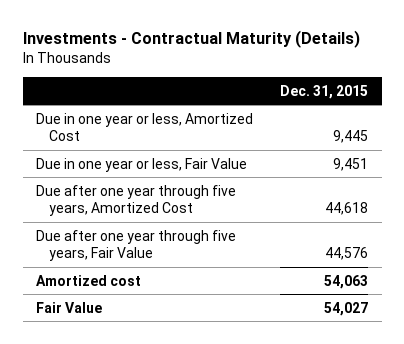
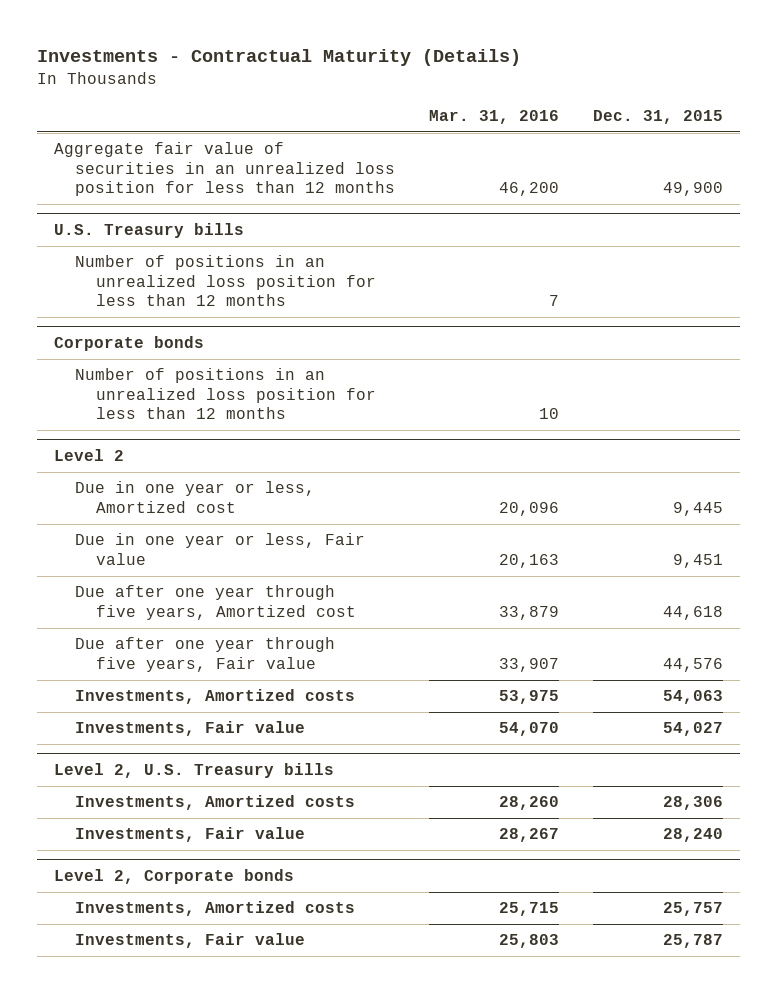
none -> [428,110,559,125] Mar. 31, 2016
none -> [53,142,395,197] Aggregate fair value of securities in an unrealized loss position for less than 12 months
none -> [53,223,244,239] U.S. Treasury bills
none -> [74,255,376,307] Number of positions in an unrealized loss position for less than 12 months
none -> [53,336,204,352] Corporate bonds
none -> [74,368,376,420] Number of positions in an unrealized loss position for less than 12 months
none -> [53,449,124,462] Level 2
[36,112,254,142] Due in one year or less, Amortized Cost -> [74,481,315,513] Due in one year or less, Amortized cost
[36,157,248,172] Due in one year or less, Fair Value -> [74,533,365,565] Due in one year or less, Fair value
[36,184,237,217] Due after one year through five years, Amortized Cost -> [74,585,356,620] Due after one year through five years, Amortized cost
[36,229,237,262] Due after one year through five years, Fair Value -> [74,637,335,672] Due after one year through five years, Fair value
[36,274,142,286] Amortized cost -> [74,689,355,705] Investments, Amortized costs
[36,301,103,313] Fair Value -> [74,721,305,737] Investments, Fair value
none -> [53,763,334,779] Level 2, U.S. Treasury bills
none -> [74,795,355,811] Investments, Amortized costs
none -> [74,827,305,843] Investments, Fair value
none -> [53,869,294,885] Level 2, Corporate bonds
none -> [74,901,355,917] Investments, Amortized costs
none -> [74,933,305,949] Investments, Fair value

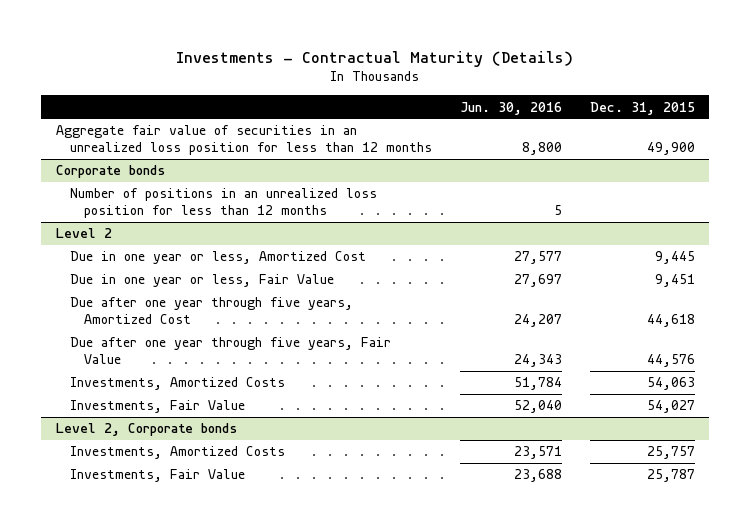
[428,110,559,125] Mar. 31, 2016 -> none
none -> [460,101,563,115] Jun. 30, 2016
[53,223,244,239] U.S. Treasury bills -> none
[74,255,376,307] Number of positions in an unrealized loss position for less than 12 months -> none
[53,763,334,779] Level 2, U.S. Treasury bills -> none
[74,795,355,811] Investments, Amortized costs -> none
[74,827,305,843] Investments, Fair value -> none
[74,481,315,513] Due in one year or less, Amortized cost -> [69,251,366,265] Due in one year or less, Amortized Cost
[74,533,365,565] Due in one year or less, Fair value -> [69,274,334,288] Due in one year or less, Fair Value
[74,585,356,620] Due after one year through five years, Amortized cost -> [69,297,353,325] Due after one year through five years, Amortized Cost
[74,637,335,672] Due after one year through five years, Fair value -> [69,337,391,365] Due after one year through five years, Fair Value
[74,689,355,705] Investments, Amortized costs -> [69,377,285,391] Investments, Amortized Costs
[74,721,305,737] Investments, Fair value -> [69,400,245,414] Investments, Fair Value
[74,901,355,917] Investments, Amortized costs -> [69,446,285,460] Investments, Amortized Costs
[74,933,305,949] Investments, Fair value -> [69,469,245,483] Investments, Fair Value

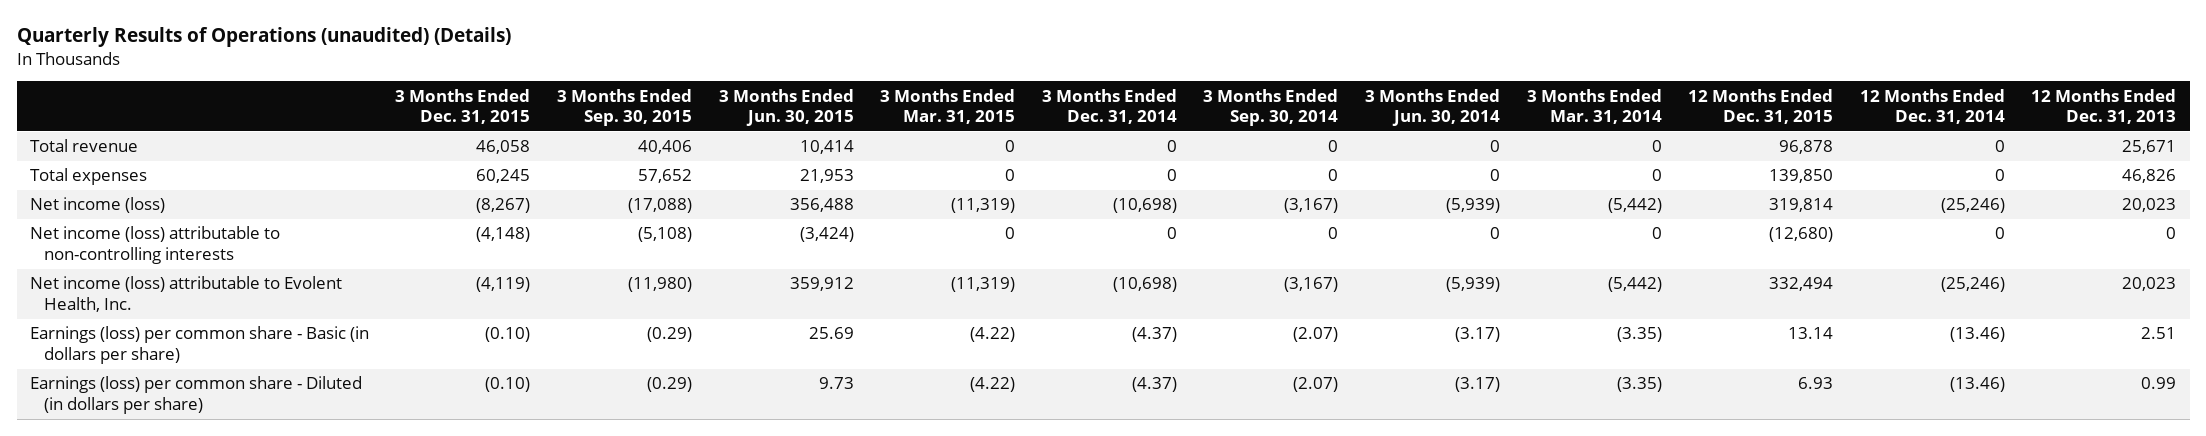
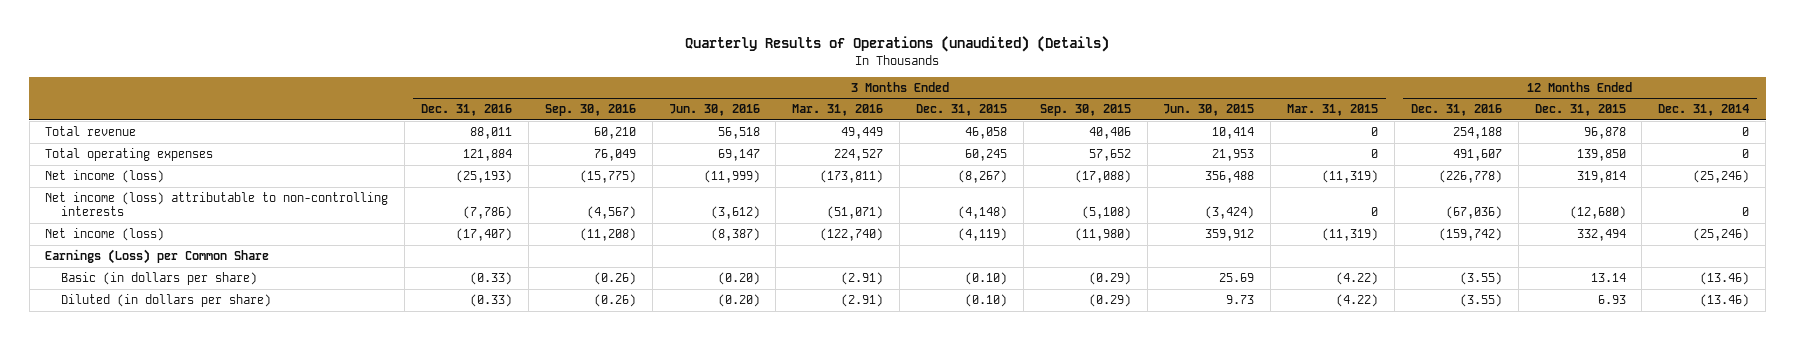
[1041,88,1177,125] 3 Months Ended Dec. 31, 2014 -> none
[1203,88,1339,127] 3 Months Ended Sep. 30, 2014 -> none
[1365,88,1501,127] 3 Months Ended Jun. 30, 2014 -> none
[1526,88,1662,125] 3 Months Ended Mar. 31, 2014 -> none
[2031,88,2177,125] 12 Months Ended Dec. 31, 2013 -> none
none -> [421,104,513,117] Dec. 31, 2016
none -> [544,104,636,117] Sep. 30, 2016
none -> [668,104,760,117] Jun. 30, 2016
none -> [792,104,884,117] Mar. 31, 2016
none -> [1410,104,1502,117] Dec. 31, 2016
[29,168,147,186] Total expenses -> [45,148,214,162] Total operating expenses
[29,276,342,313] Net income (loss) attributable to Evolent Health, Inc. -> [45,228,165,242] Net income (loss)
none -> [45,249,270,265] Earnings (Loss) per Common Share
[29,326,369,365] Earnings (loss) per common share - Basic (in dollars per share) -> [61,272,258,286] Basic (in dollars per share)
[29,376,362,415] Earnings (loss) per common share - Diluted (in dollars per share) -> [61,294,272,308] Diluted (in dollars per share)

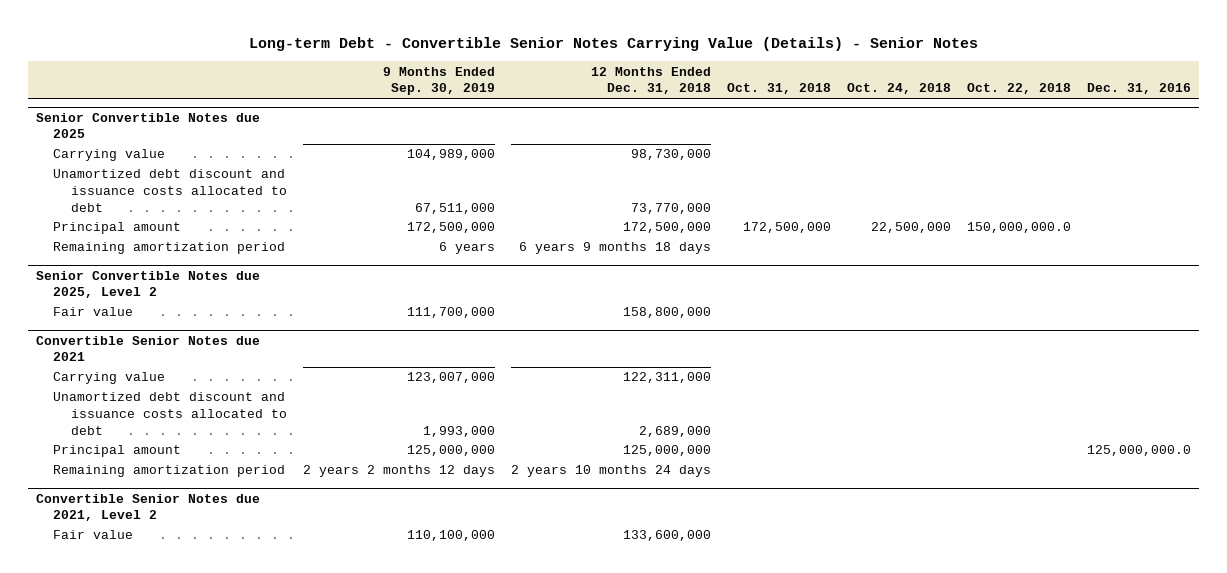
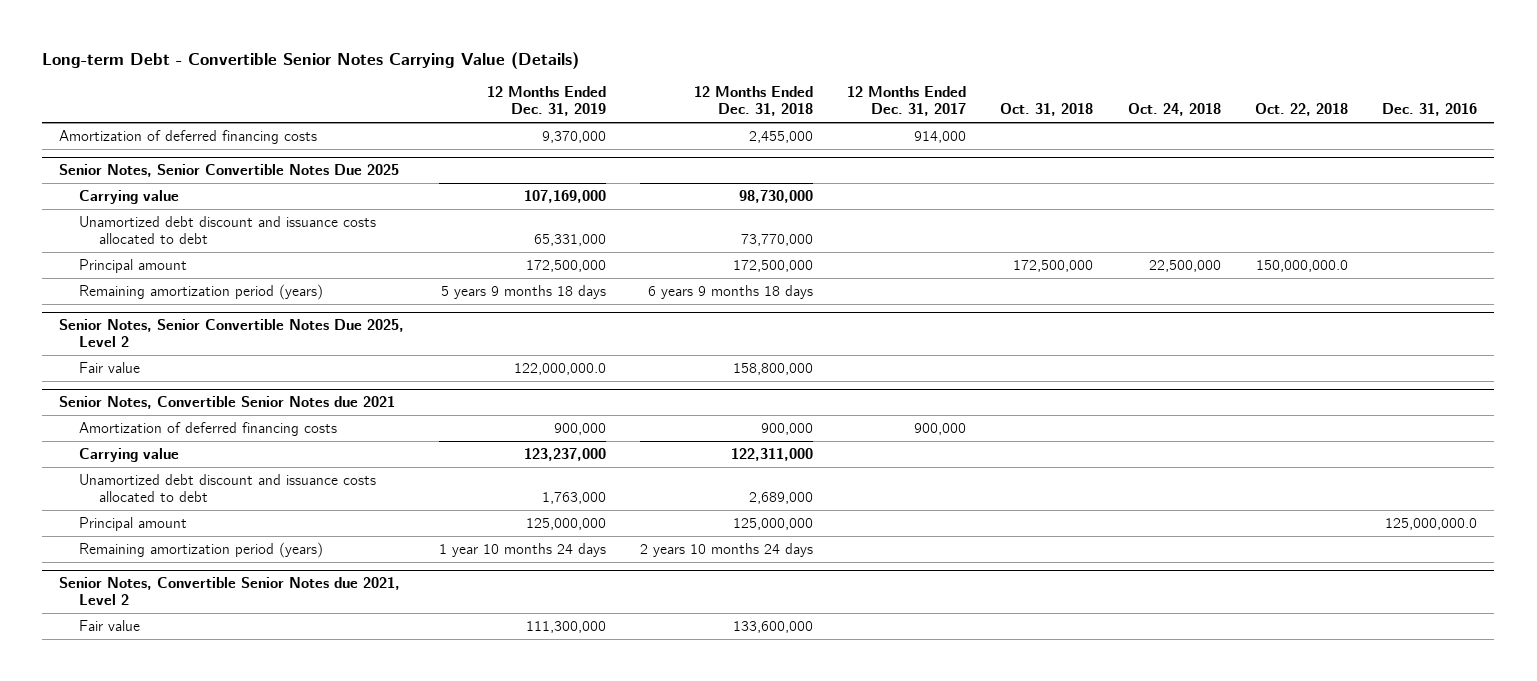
[248,37,978,52] Long-term Debt - Convertible Senior Notes Carrying Value (Details) - Senior Notes -> [42,51,580,69] Long-term Debt - Convertible Senior Notes Carrying Value (Details)
[382,66,495,96] 9 Months Ended Sep. 30, 2019 -> none
none -> [486,86,606,117] 12 Months Ended Dec. 31, 2019
none -> [847,86,967,117] 12 Months Ended Dec. 31, 2017
none -> [59,129,318,144] Amortization of deferred financing costs
[36,112,261,139] Senior Convertible Notes due 2025 -> [59,164,400,178] Senior Notes, Senior Convertible Notes Due 2025
[53,242,286,255] Remaining amortization period -> [79,283,324,300] Remaining amortization period (years)
[36,270,261,299] Senior Convertible Notes due 2025, Level 2 -> [59,319,405,348] Senior Notes, Senior Convertible Notes Due 2025, Level 2
[36,335,261,362] Convertible Senior Notes due 2021 -> [59,396,396,410] Senior Notes, Convertible Senior Notes due 2021
none -> [79,421,338,436] Amortization of deferred financing costs
[53,465,286,478] Remaining amortization period -> [79,541,324,558] Remaining amortization period (years)
[36,493,261,522] Convertible Senior Notes due 2021, Level 2 -> [59,577,401,606] Senior Notes, Convertible Senior Notes due 2021, Level 2

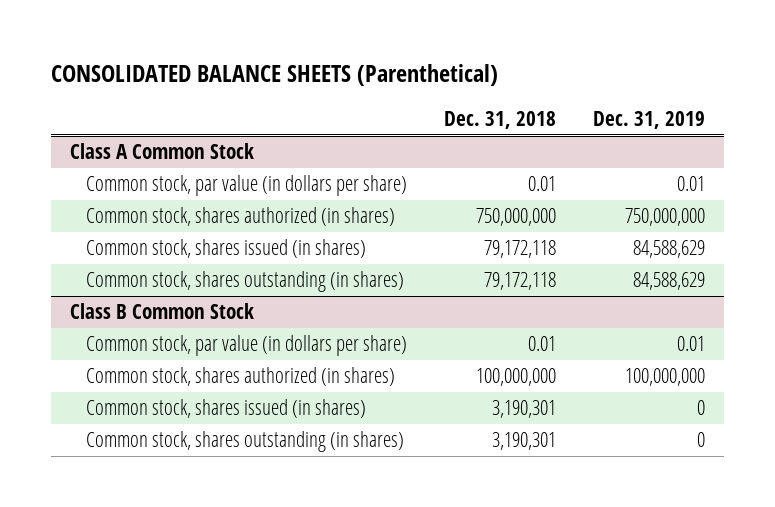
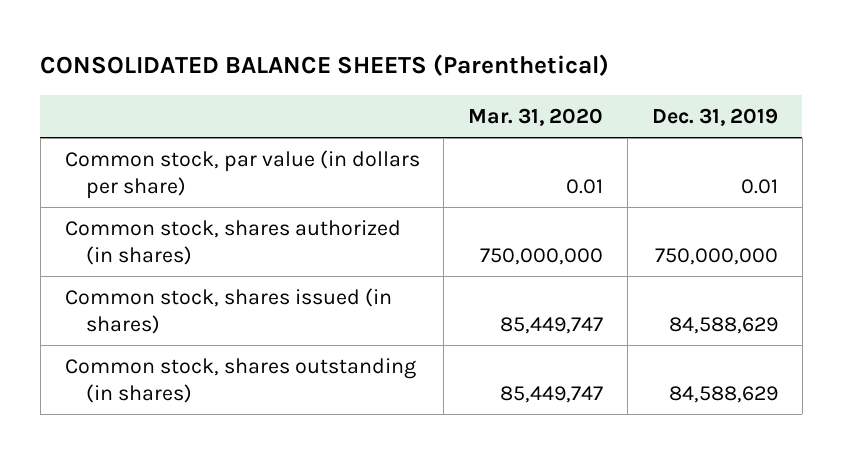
[443,110,556,129] Dec. 31, 2018 -> none
none -> [468,107,604,126] Mar. 31, 2020
[69,143,254,160] Class A Common Stock -> none
[69,303,254,320] Class B Common Stock -> none
[85,335,407,357] Common stock, par value (in dollars per share) -> none
[85,367,395,387] Common stock, shares authorized (in shares) -> none
[85,399,366,419] Common stock, shares issued (in shares) -> none
[85,431,404,453] Common stock, shares outstanding (in shares) -> none

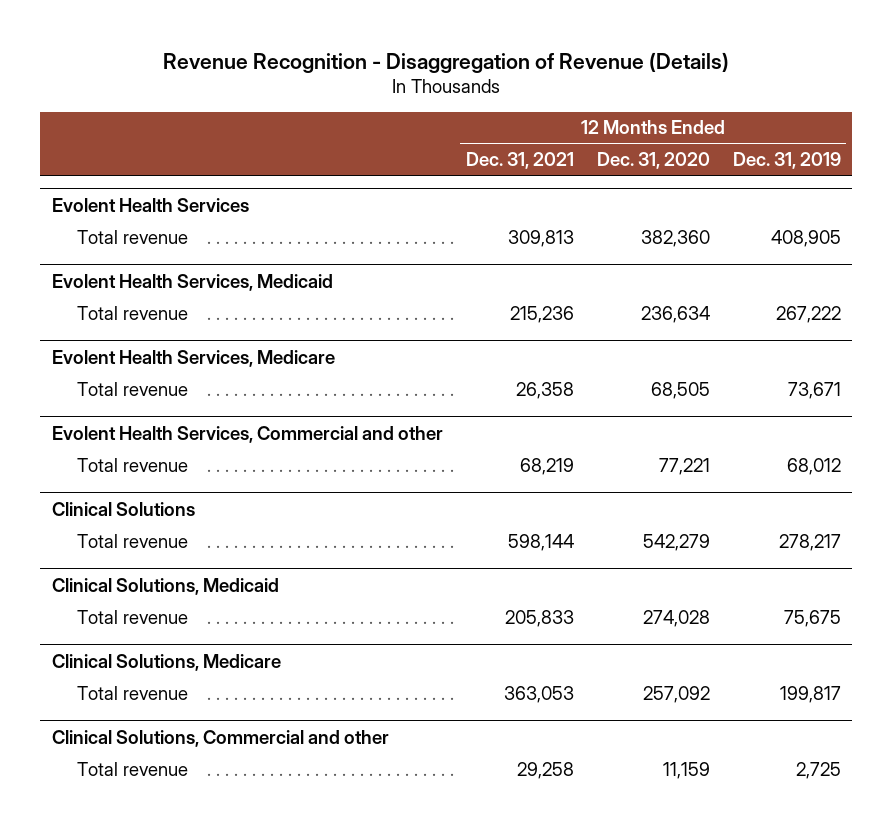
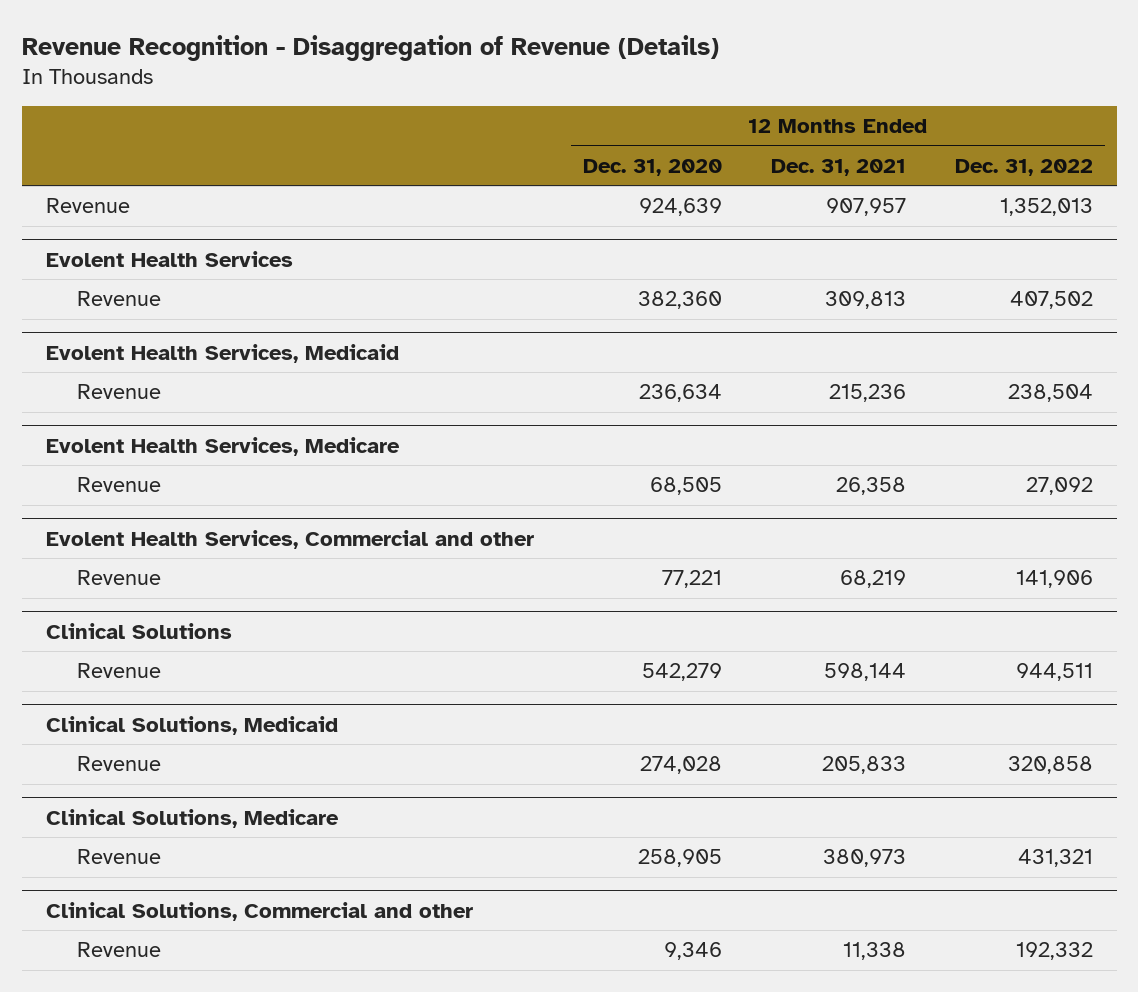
[732,152,841,170] Dec. 31, 2019 -> none
none -> [954,158,1093,176] Dec. 31, 2022
none -> [45,198,130,214] Revenue
[76,229,188,244] Total revenue -> [76,291,161,307] Revenue
[76,305,188,320] Total revenue -> [76,384,161,400] Revenue
[76,381,188,396] Total revenue -> [76,477,161,493] Revenue
[76,457,188,472] Total revenue -> [76,570,161,586] Revenue
[76,533,188,548] Total revenue -> [76,663,161,679] Revenue
[76,609,188,624] Total revenue -> [76,756,161,772] Revenue
[76,685,188,700] Total revenue -> [76,849,161,865] Revenue
[503,685,574,703] 363,053 -> [822,849,906,868] 380,973
[642,685,710,703] 257,092 -> [637,849,722,868] 258,905
[76,761,188,776] Total revenue -> [76,942,161,958] Revenue
[516,761,574,779] 29,258 -> [842,942,906,961] 11,338
[662,761,710,779] 11,159 -> [663,942,722,961] 9,346

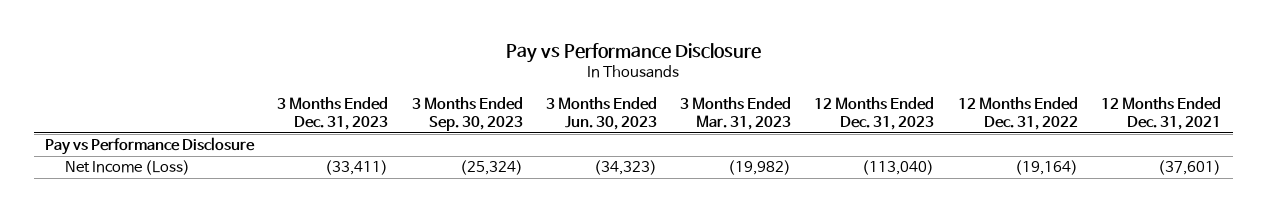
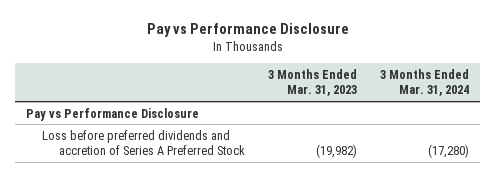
[277,96,389,130] 3 Months Ended Dec. 31, 2023 -> none
[411,96,523,131] 3 Months Ended Sep. 30, 2023 -> none
[545,96,657,130] 3 Months Ended Jun. 30, 2023 -> none
[814,96,935,130] 12 Months Ended Dec. 31, 2023 -> none
[957,96,1078,130] 12 Months Ended Dec. 31, 2022 -> none
[1100,96,1221,130] 12 Months Ended Dec. 31, 2021 -> none
none -> [379,68,469,97] 3 Months Ended Mar. 31, 2024
[64,160,190,176] Net Income (Loss) -> [42,129,245,156] Loss before preferred dividends and accretion of Series A Preferred Stock

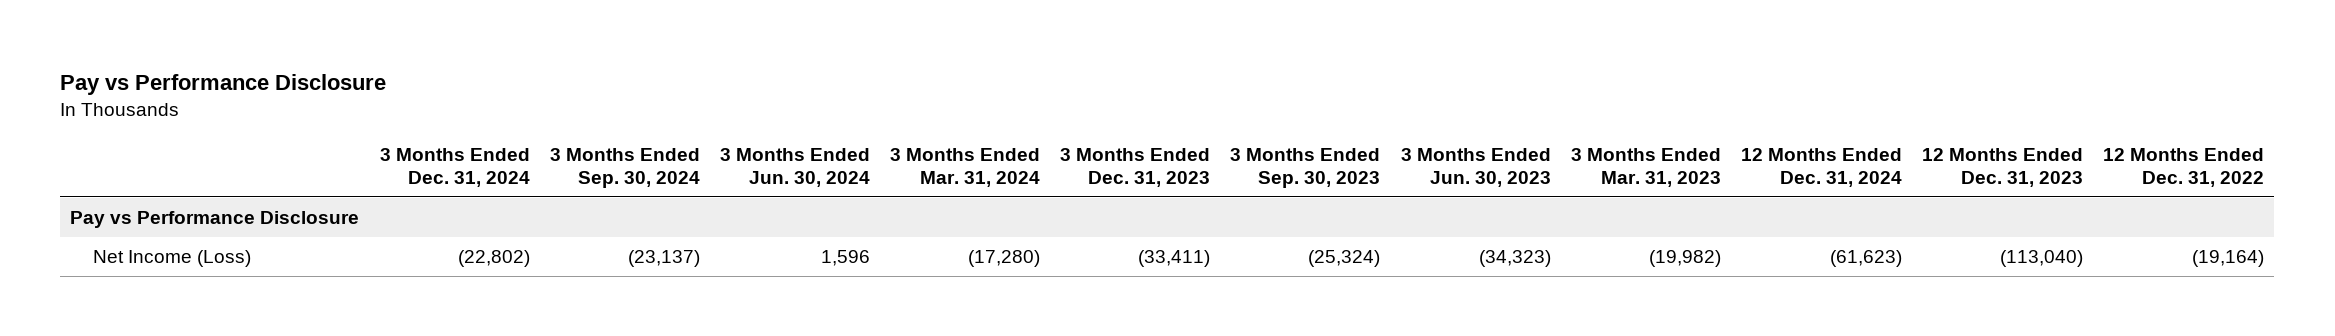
none -> [379,147,530,188] 3 Months Ended Dec. 31, 2024
none -> [549,147,700,189] 3 Months Ended Sep. 30, 2024
none -> [719,147,870,188] 3 Months Ended Jun. 30, 2024
none -> [1060,147,1211,188] 3 Months Ended Dec. 31, 2023
none -> [1230,147,1381,189] 3 Months Ended Sep. 30, 2023
none -> [1400,147,1551,188] 3 Months Ended Jun. 30, 2023
none -> [1740,147,1902,188] 12 Months Ended Dec. 31, 2024
none -> [1921,147,2083,188] 12 Months Ended Dec. 31, 2023
none -> [2103,147,2265,188] 12 Months Ended Dec. 31, 2022
[42,129,245,156] Loss before preferred dividends and accretion of Series A Preferred Stock -> [92,249,251,267] Net Income (Loss)

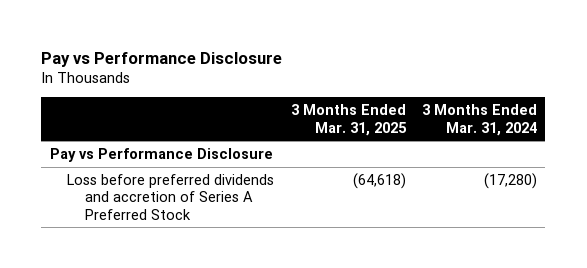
[379,147,530,188] 3 Months Ended Dec. 31, 2024 -> none
[549,147,700,189] 3 Months Ended Sep. 30, 2024 -> none
[719,147,870,188] 3 Months Ended Jun. 30, 2024 -> none
[1060,147,1211,188] 3 Months Ended Dec. 31, 2023 -> none
[1230,147,1381,189] 3 Months Ended Sep. 30, 2023 -> none
[1400,147,1551,188] 3 Months Ended Jun. 30, 2023 -> none
[1570,147,1721,188] 3 Months Ended Mar. 31, 2023 -> none
[1740,147,1902,188] 12 Months Ended Dec. 31, 2024 -> none
[1921,147,2083,188] 12 Months Ended Dec. 31, 2023 -> none
[2103,147,2265,188] 12 Months Ended Dec. 31, 2022 -> none
none -> [290,104,407,136] 3 Months Ended Mar. 31, 2025
[92,249,251,267] Net Income (Loss) -> [67,173,275,220] Loss before preferred dividends and accretion of Series A Preferred Stock

